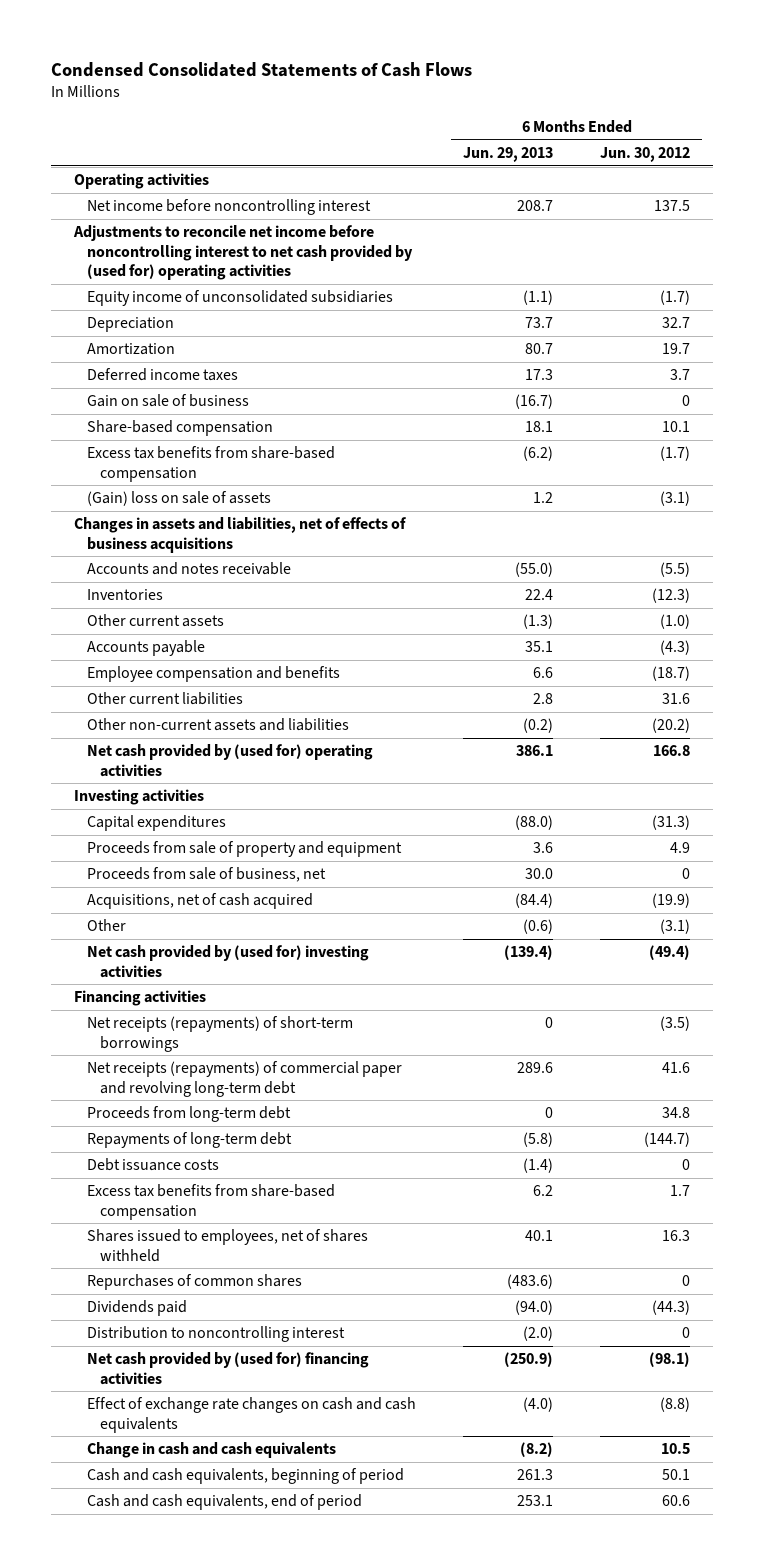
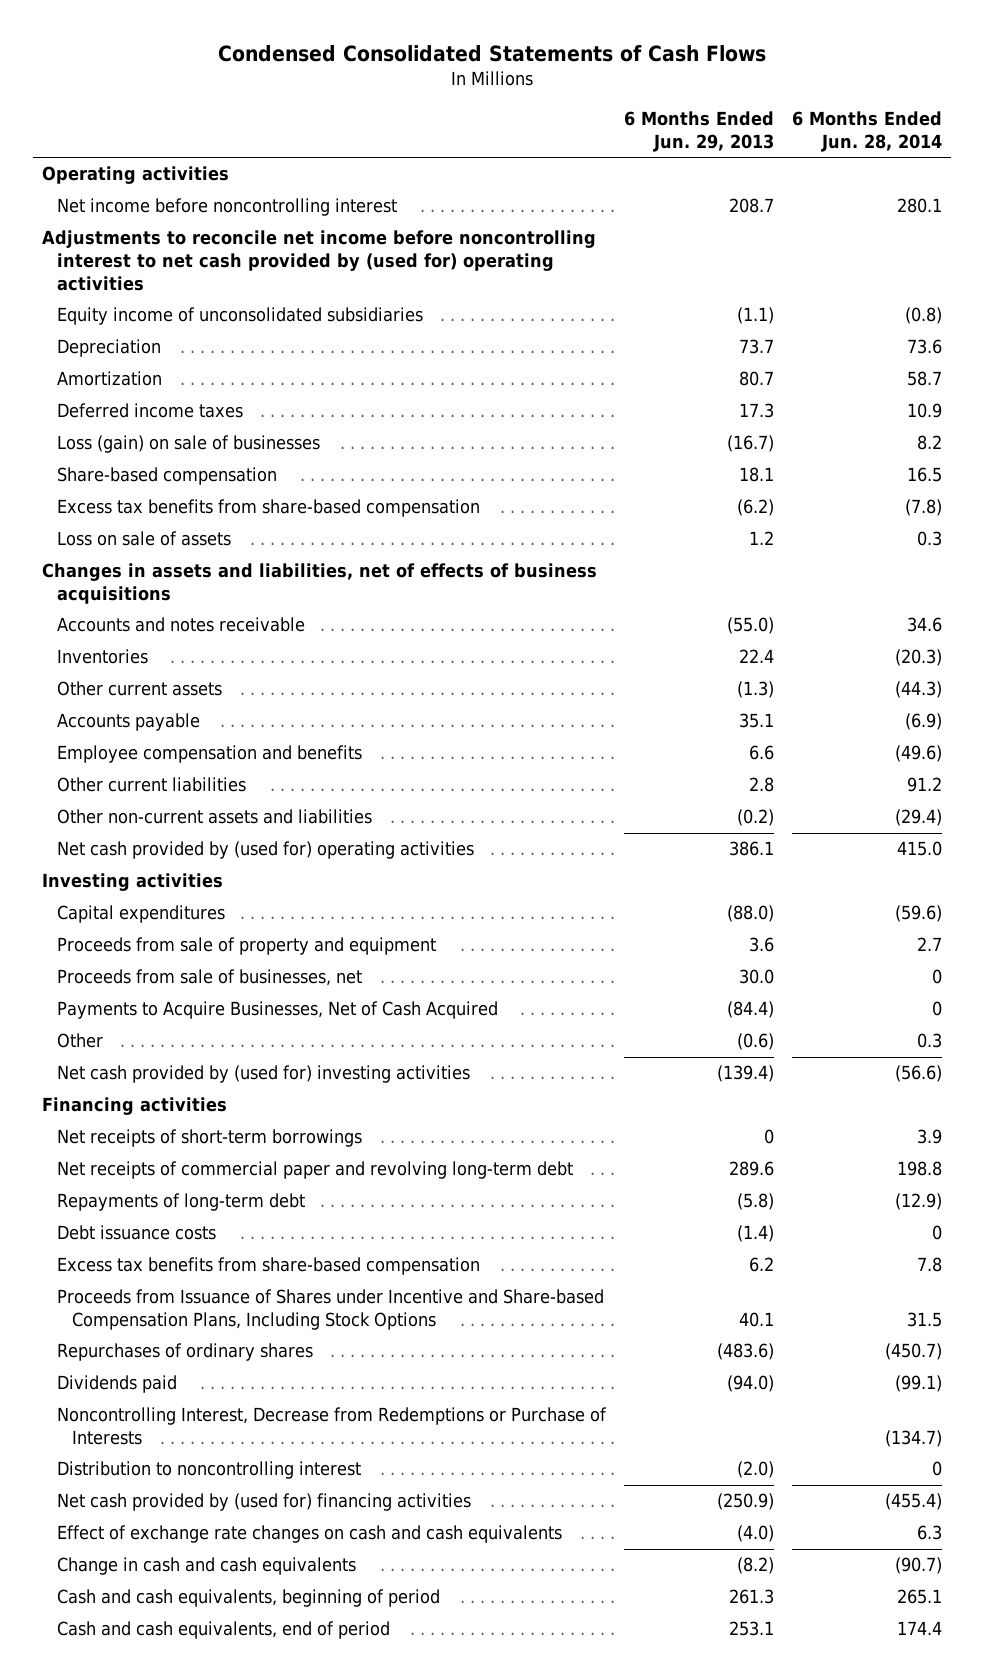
[599,146,690,162] Jun. 30, 2012 -> none
none -> [792,111,943,153] 6 Months Ended Jun. 28, 2014
[87,394,250,408] Gain on sale of business -> [56,435,320,454] Loss (gain) on sale of businesses
[87,491,272,507] (Gain) loss on sale of assets -> [56,531,231,547] Loss on sale of assets
[87,867,327,883] Proceeds from sale of business, net -> [56,969,362,987] Proceeds from sale of businesses, net
[87,893,314,910] Acquisitions, net of cash acquired -> [56,1001,498,1020] Payments to Acquire Businesses, Net of Cash Acquired
[87,1106,292,1123] Proceeds from long-term debt -> none
[87,1016,354,1052] Net receipts (repayments) of short-term borrowings -> [56,1129,362,1148] Net receipts of short-term borrowings
[87,1061,403,1097] Net receipts (repayments) of commercial paper and revolving long-term debt -> [56,1161,573,1180] Net receipts of commercial paper and revolving long-term debt
[87,1229,369,1262] Shares issued to employees, net of shares withheld -> none
none -> [56,1289,604,1331] Proceeds from Issuance of Shares under Incentive and Share-based Compensation Plans, Including Stock Options
[87,1274,303,1291] Repurchases of common shares -> [56,1343,313,1362] Repurchases of ordinary shares
none -> [56,1407,607,1446] Noncontrolling Interest, Decrease from Redemptions or Purchase of Interests

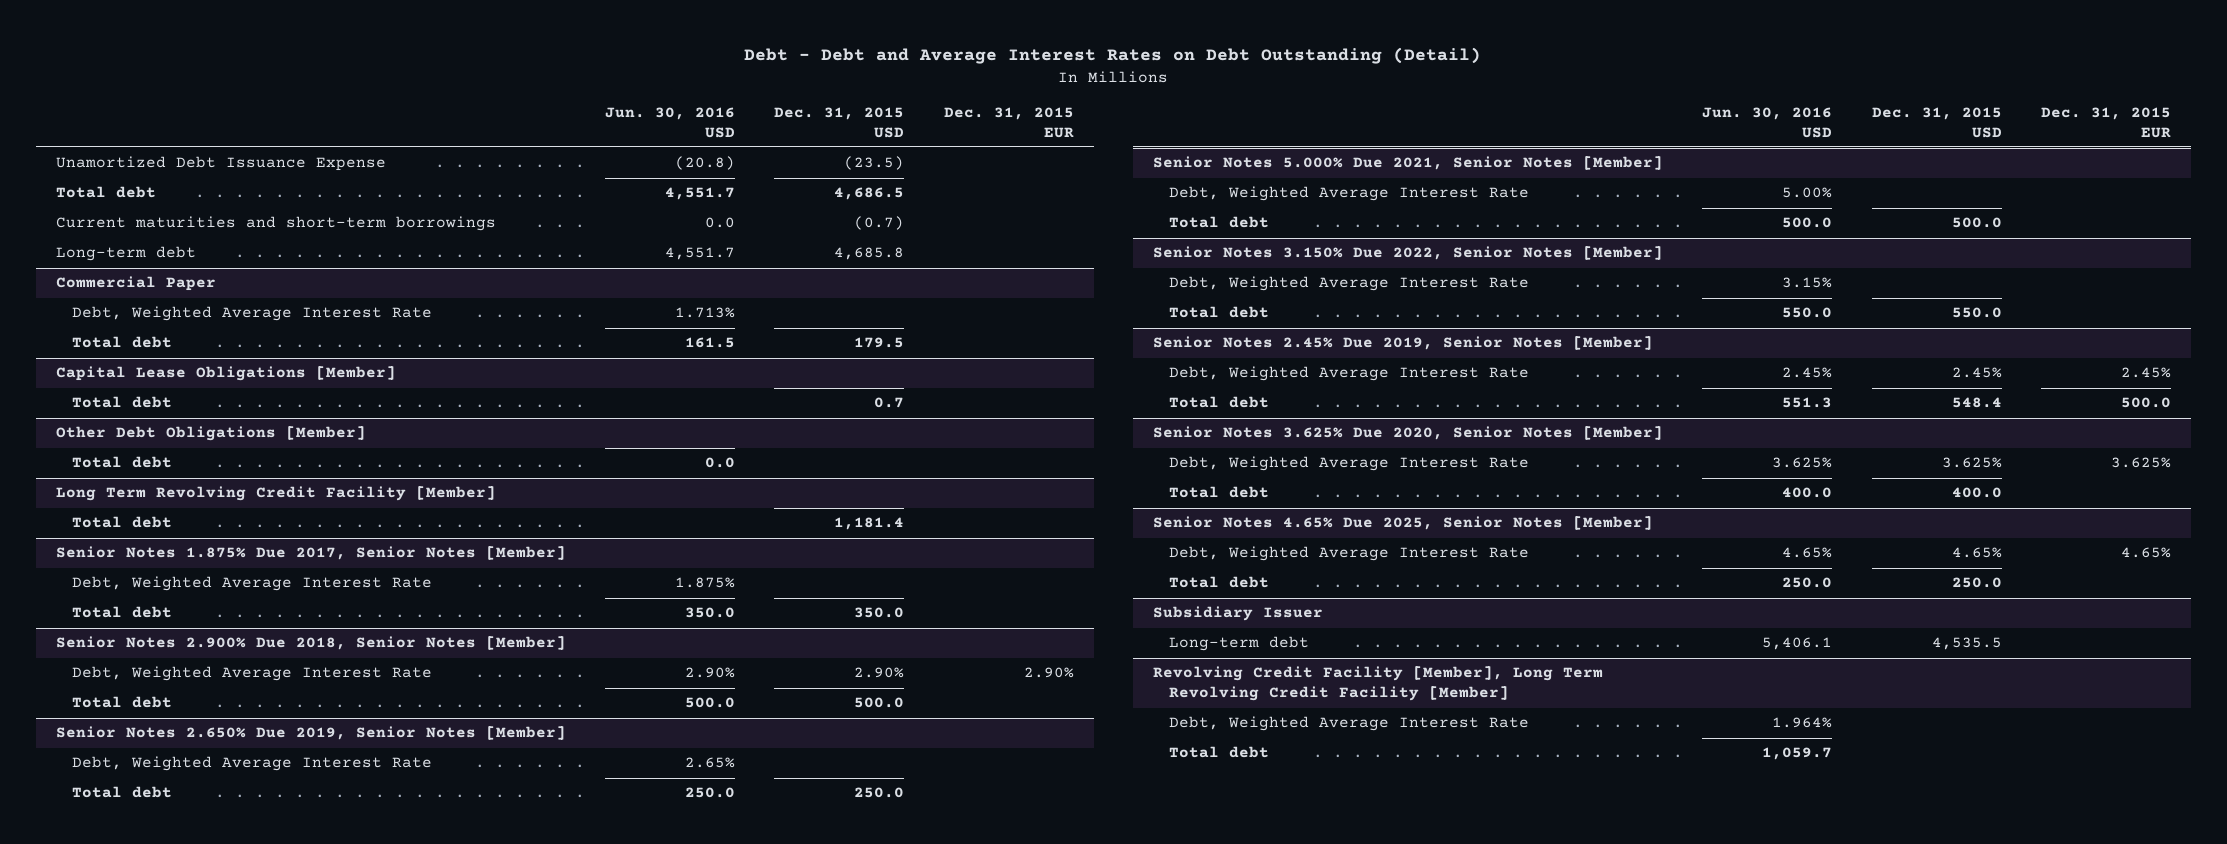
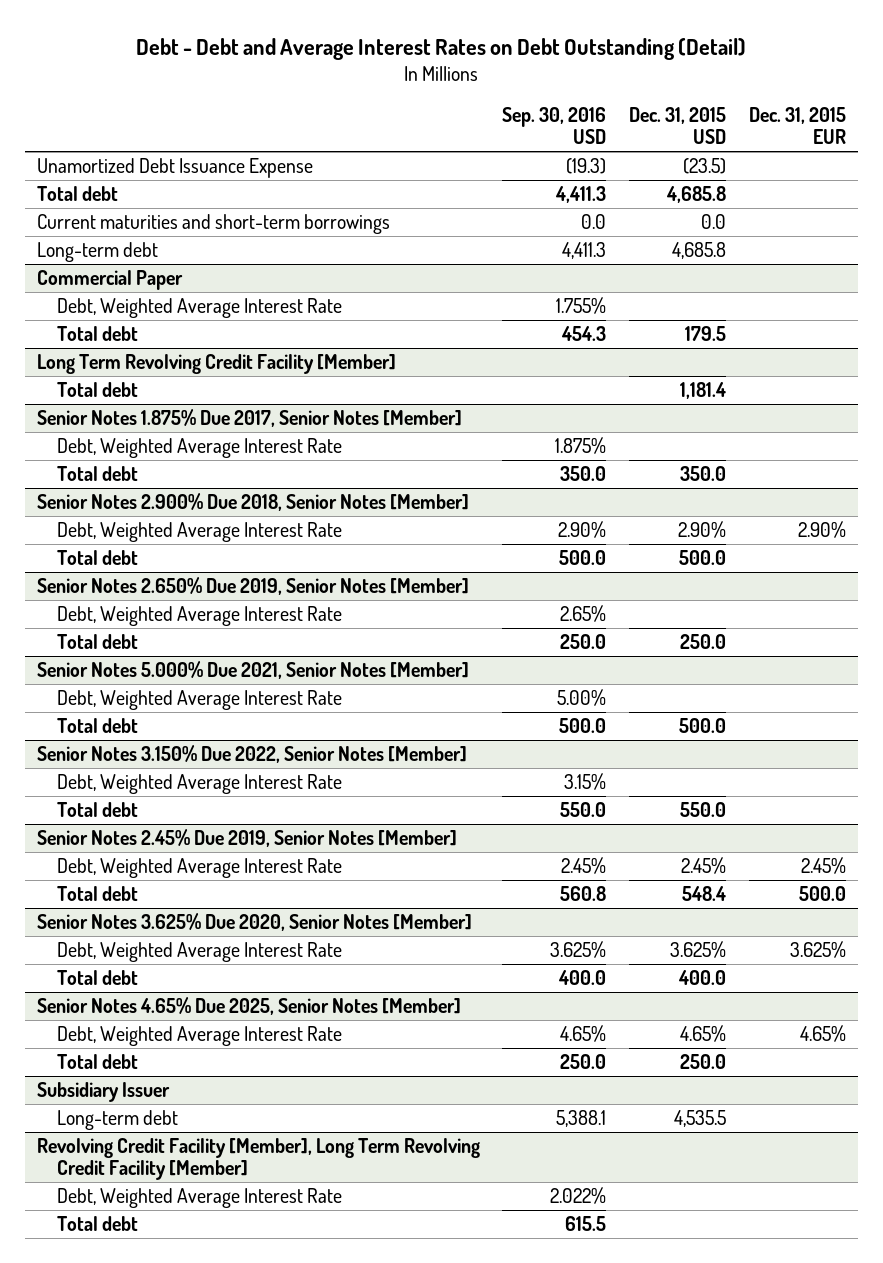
[604,106,735,138] Jun. 30, 2016 USD -> none
none -> [502,106,607,145] Sep. 30, 2016 USD
[834,187,905,201] 4,686.5 -> [666,186,727,204] 4,685.8
[854,216,905,231] (0.7) -> [701,214,727,230] 0.0
[55,366,396,382] Capital Lease Obligations [Member] -> none
[71,396,172,409] Total debt -> none
[55,426,366,442] Other Debt Obligations [Member] -> none
[71,456,172,469] Total debt -> none

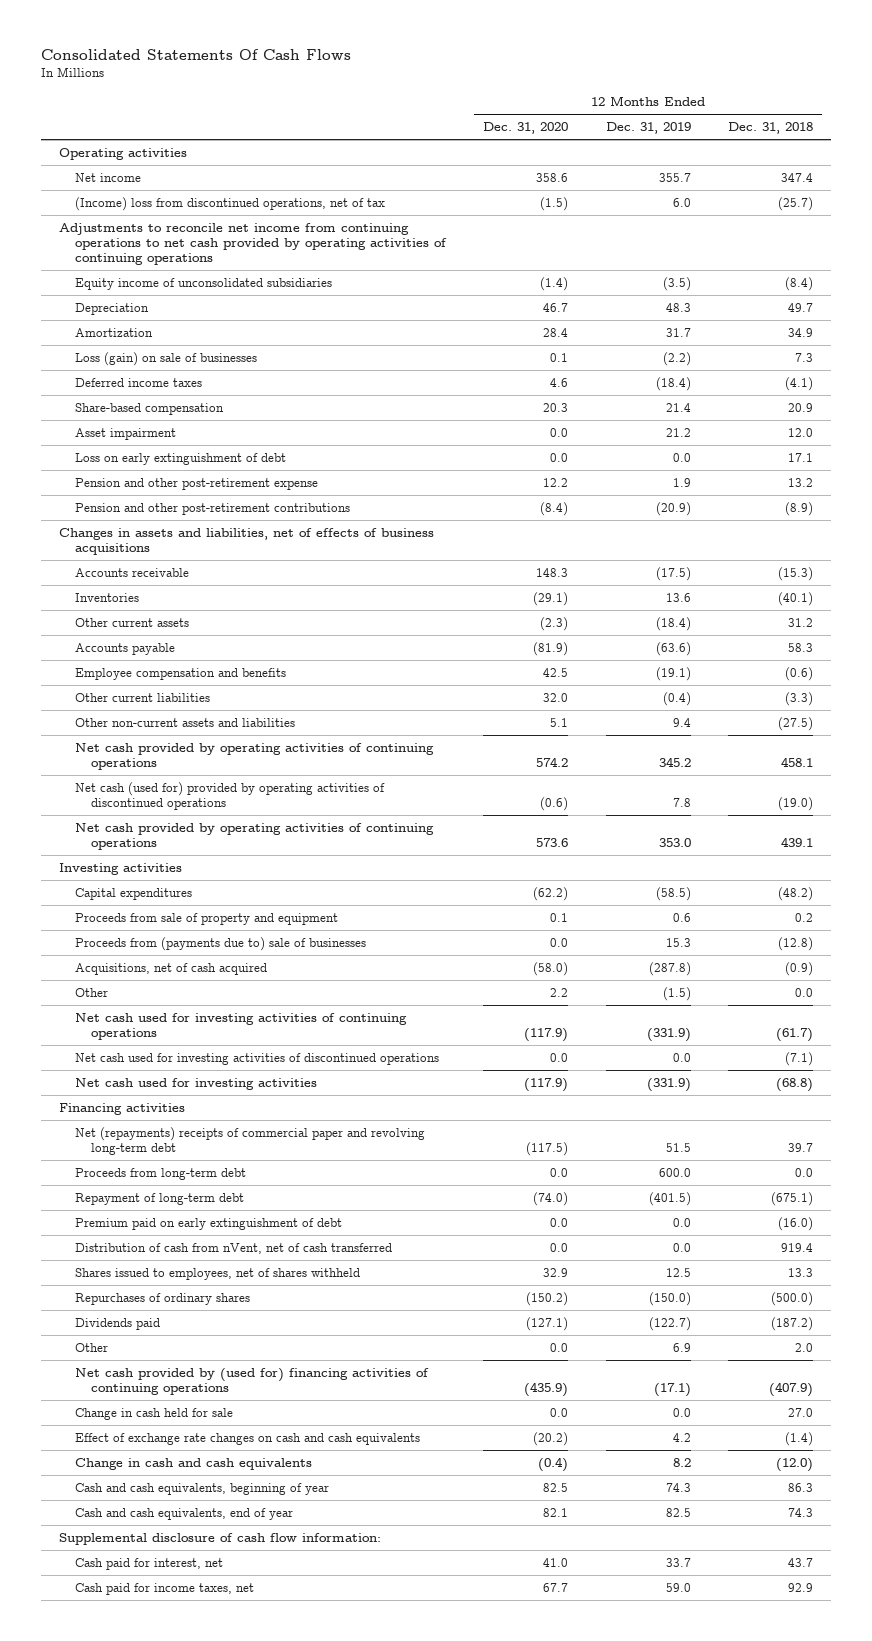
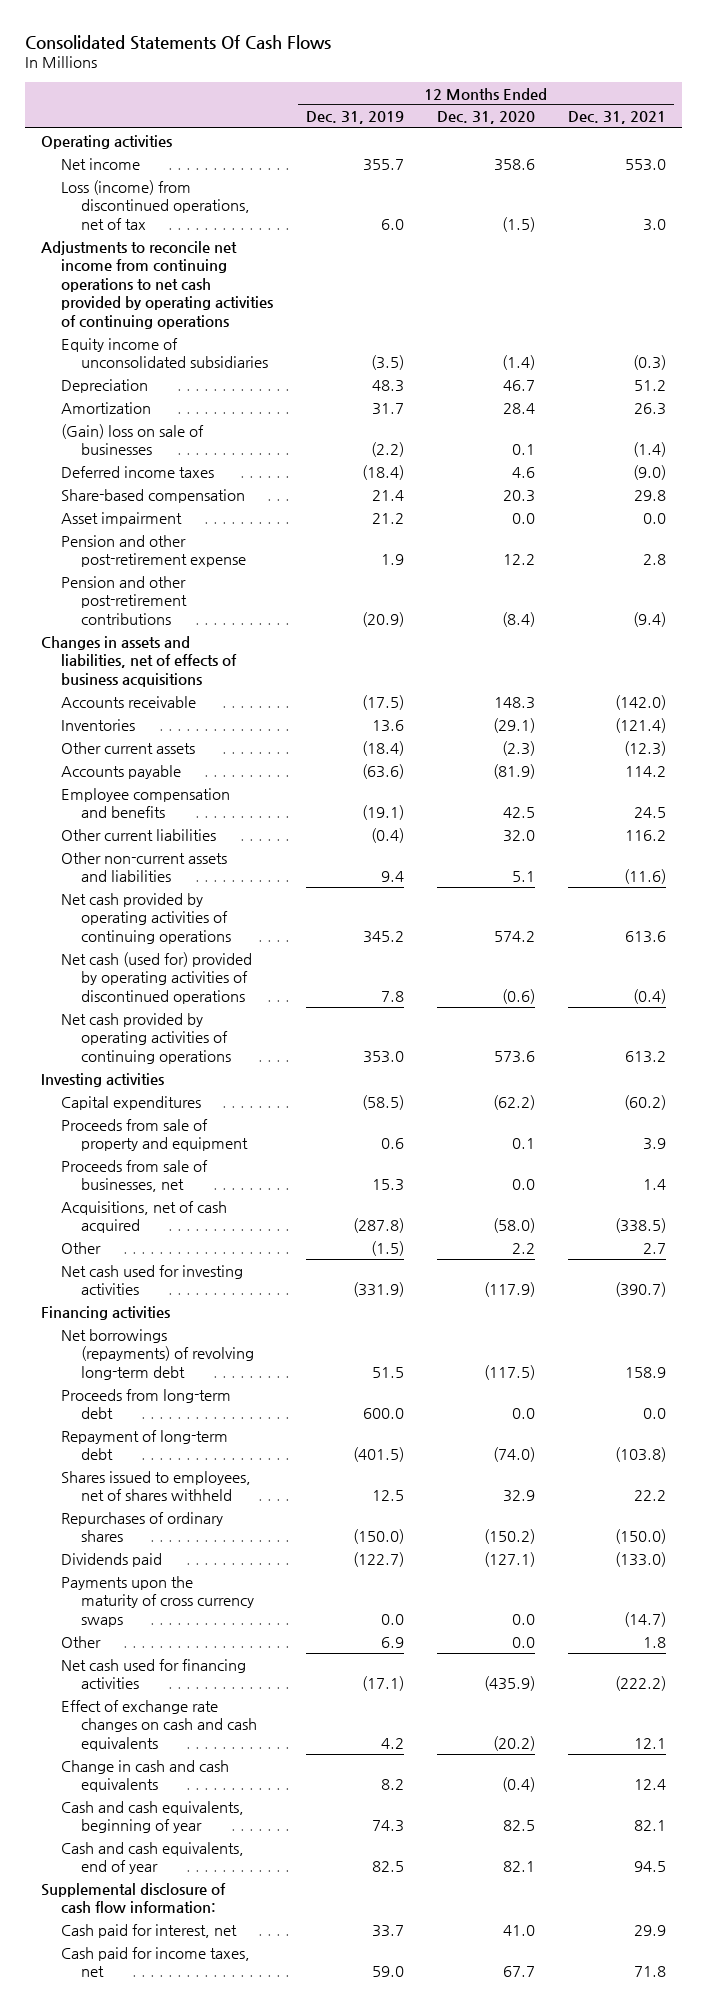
[727,121,813,134] Dec. 31, 2018 -> none
none -> [568,111,667,125] Dec. 31, 2021
[75,196,386,211] (Income) loss from discontinued operations, net of tax -> [61,179,251,230] Loss (income) from discontinued operations, net of tax
[75,351,258,366] Loss (gain) on sale of businesses -> [61,423,205,456] (Gain) loss on sale of businesses
[75,452,287,465] Loss on early extinguishment of debt -> none
[75,936,367,951] Proceeds from (payments due to) sale of businesses -> [61,1159,209,1193] Proceeds from sale of businesses, net
[75,1012,408,1040] Net cash used for investing activities of continuing operations -> none
[75,1052,440,1065] Net cash used for investing activities of discontinued operations -> none
[75,1126,426,1155] Net (repayments) receipts of commercial paper and revolving long-term debt -> [61,1328,255,1380] Net borrowings (repayments) of revolving long-term debt
[75,1217,343,1230] Premium paid on early extinguishment of debt -> none
[75,1242,393,1254] Distribution of cash from nVent, net of cash transferred -> none
none -> [61,1575,255,1627] Payments upon the maturity of cross currency swaps
[75,1407,234,1420] Change in cash held for sale -> none
[75,1367,430,1395] Net cash provided by (used for) financing activities of continuing operations -> [61,1658,247,1690] Net cash used for financing activities

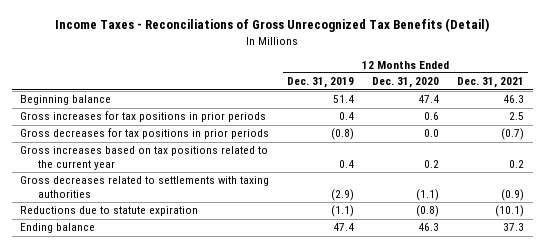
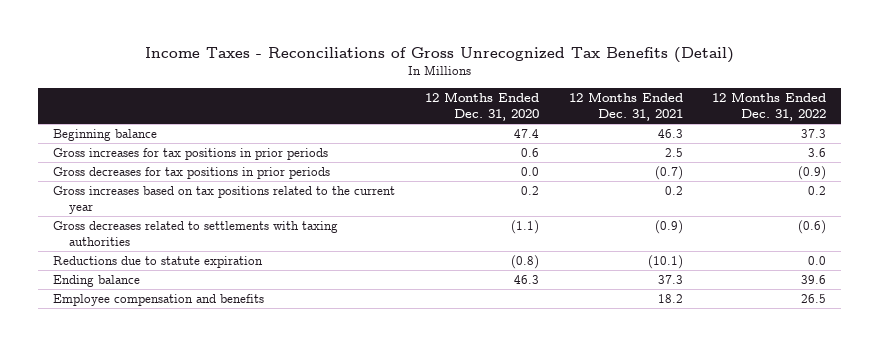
[287,77,355,89] Dec. 31, 2019 -> none
none -> [712,92,827,122] 12 Months Ended Dec. 31, 2022
none -> [53,294,265,307] Employee compensation and benefits

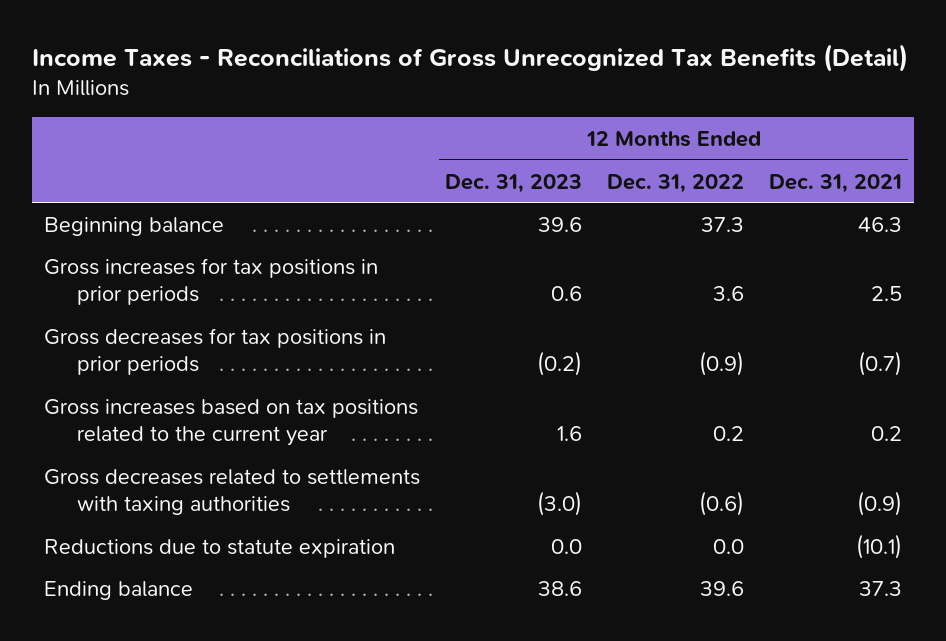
[424,92,539,122] 12 Months Ended Dec. 31, 2020 -> none
none -> [445,173,583,193] Dec. 31, 2023
[53,294,265,307] Employee compensation and benefits -> none

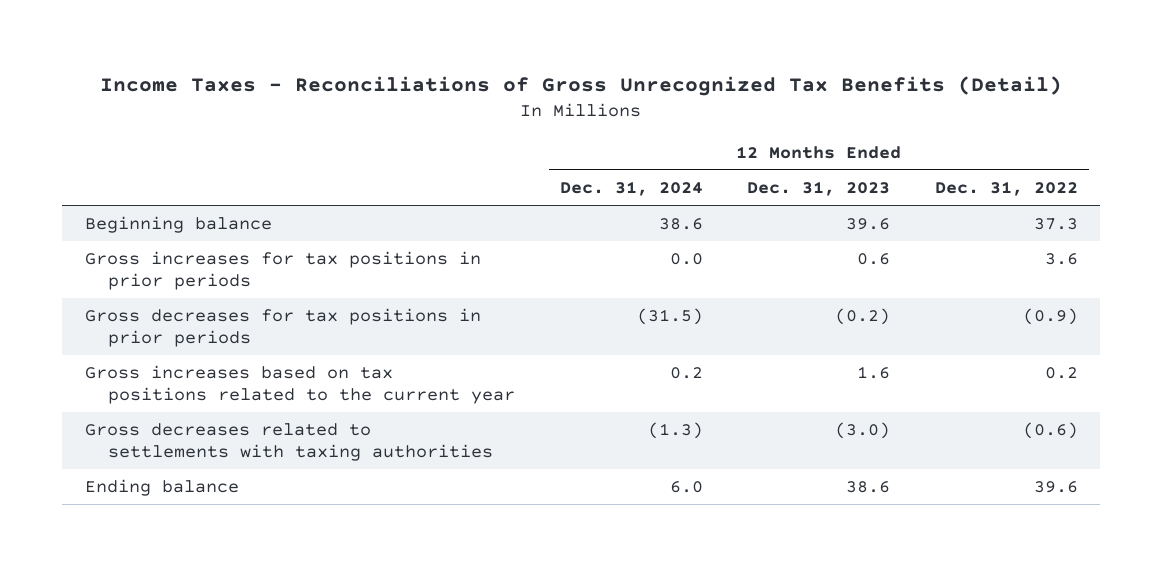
[768,173,902,193] Dec. 31, 2021 -> none
none -> [559,180,703,196] Dec. 31, 2024
[44,538,396,558] Reductions due to statute expiration -> none

